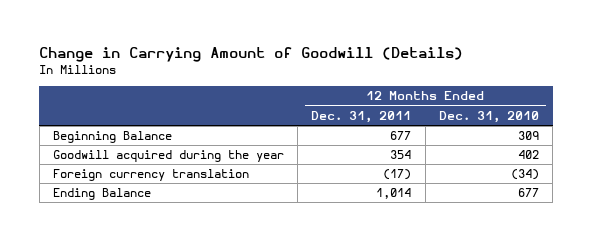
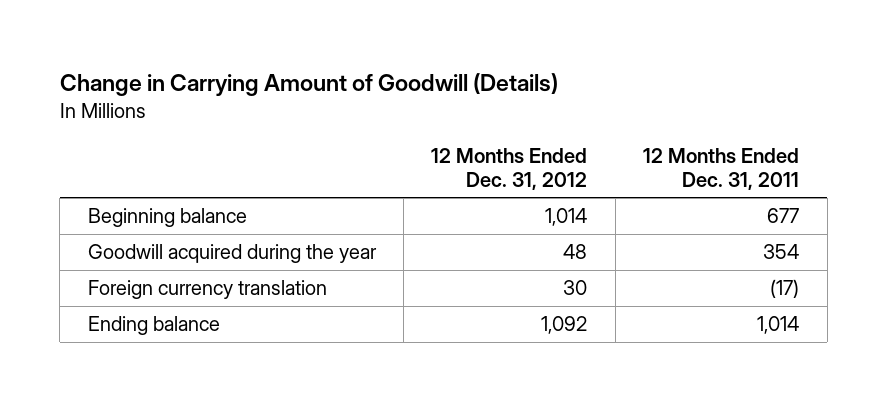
[438,110,539,123] Dec. 31, 2010 -> none
none -> [431,147,588,190] 12 Months Ended Dec. 31, 2012
[53,131,173,144] Beginning Balance -> [87,208,247,228] Beginning balance
[53,188,152,201] Ending Balance -> [87,316,220,336] Ending balance

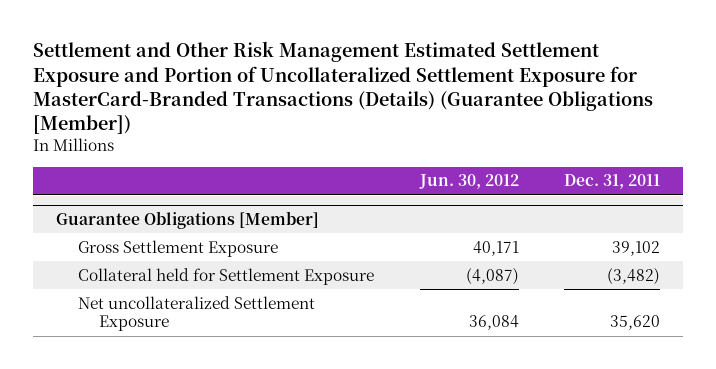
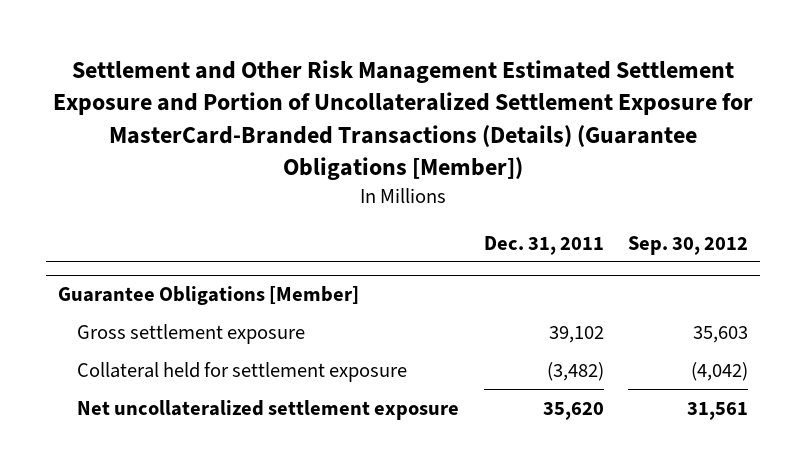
[418,174,519,190] Jun. 30, 2012 -> none
none -> [627,235,748,255] Sep. 30, 2012
[77,239,278,257] Gross Settlement Exposure -> [77,323,306,344] Gross settlement exposure
[77,267,374,285] Collateral held for Settlement Exposure -> [77,361,408,382] Collateral held for settlement exposure
[77,295,315,332] Net uncollateralized Settlement Exposure -> [77,399,460,420] Net uncollateralized settlement exposure

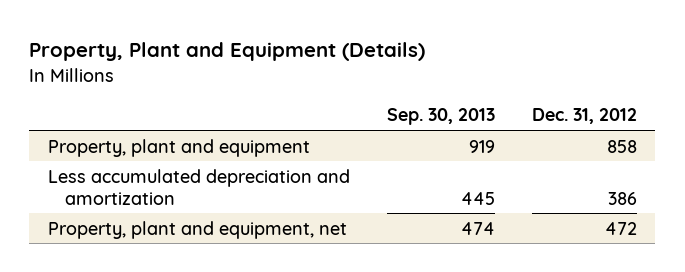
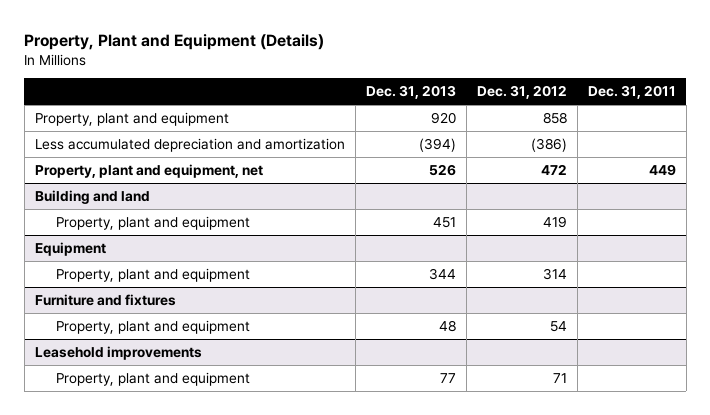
[386,108,495,126] Sep. 30, 2013 -> none
none -> [365,85,456,100] Dec. 31, 2013
none -> [587,85,676,100] Dec. 31, 2011
[607,191,637,205] 386 -> [530,137,567,152] (386)
none -> [34,189,150,204] Building and land
none -> [55,215,250,230] Property, plant and equipment
none -> [34,241,106,256] Equipment
none -> [55,267,250,282] Property, plant and equipment
none -> [34,293,176,306] Furniture and fixtures
none -> [55,319,250,334] Property, plant and equipment
none -> [34,345,202,360] Leasehold improvements
none -> [55,371,250,386] Property, plant and equipment

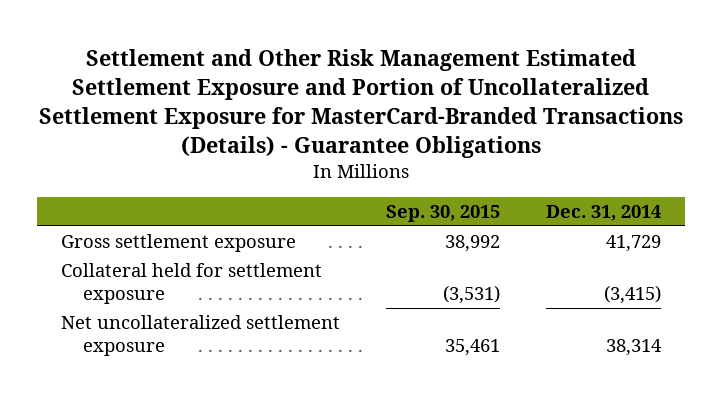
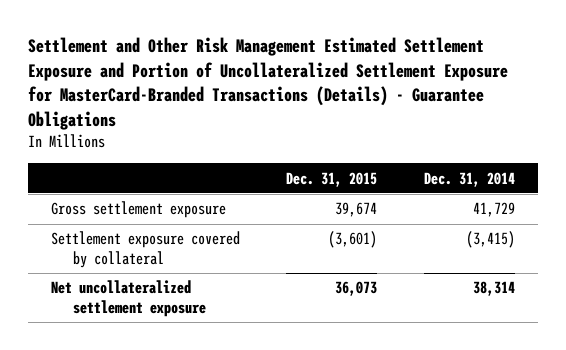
[386,205,501,223] Sep. 30, 2015 -> none
none -> [286,171,378,187] Dec. 31, 2015
[60,263,322,304] Collateral held for settlement exposure -> [50,231,240,268] Settlement exposure covered by collateral

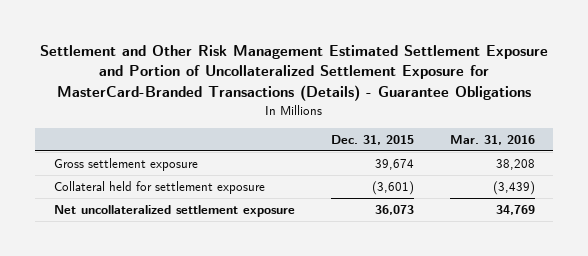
[423,171,515,187] Dec. 31, 2014 -> none
none -> [449,134,535,145] Mar. 31, 2016
[50,231,240,268] Settlement exposure covered by collateral -> [53,180,265,194] Collateral held for settlement exposure

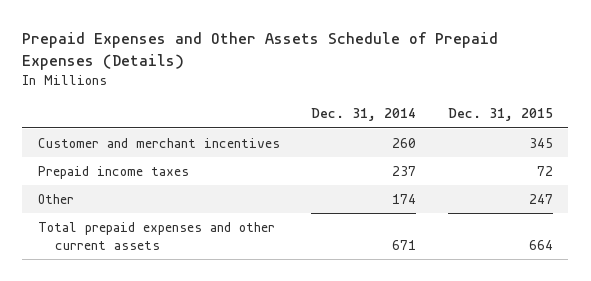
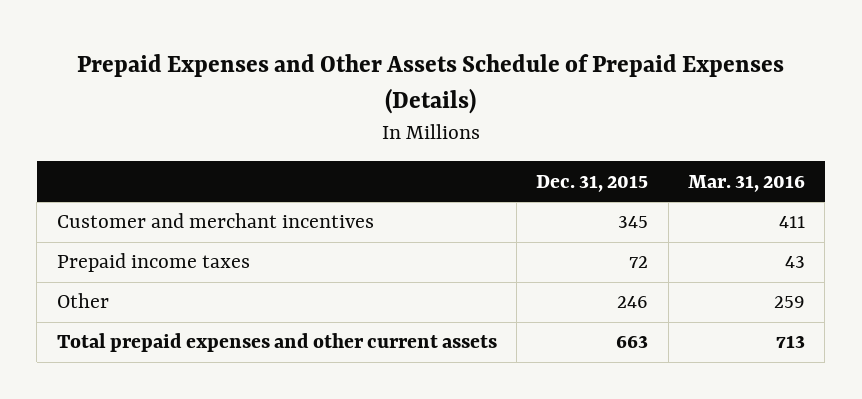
[311,108,417,122] Dec. 31, 2014 -> none
none -> [688,174,806,192] Mar. 31, 2016
[528,193,553,204] 247 -> [617,296,649,309] 246
[528,239,553,250] 664 -> [616,335,649,349] 663

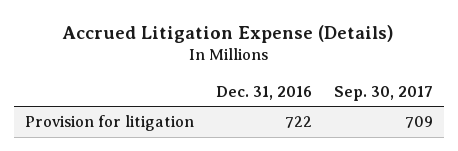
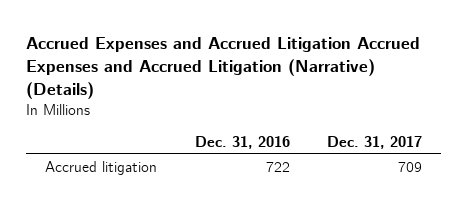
[61,24,394,43] Accrued Litigation Expense (Details) -> [26,37,421,99] Accrued Expenses and Accrued Litigation Accrued Expenses and Accrued Litigation (Narrative) (Details)
[334,85,434,101] Sep. 30, 2017 -> none
none -> [327,135,423,149] Dec. 31, 2017
[24,115,194,132] Provision for litigation -> [45,161,158,176] Accrued litigation

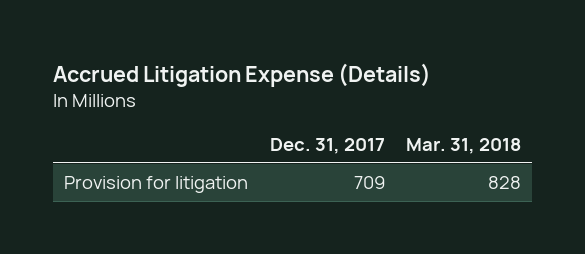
[26,37,421,99] Accrued Expenses and Accrued Litigation Accrued Expenses and Accrued Litigation (Narrative) (Details) -> [53,63,432,88] Accrued Litigation Expense (Details)
[194,135,290,149] Dec. 31, 2016 -> none
none -> [406,137,522,154] Mar. 31, 2018
[45,161,158,176] Accrued litigation -> [63,176,248,194] Provision for litigation

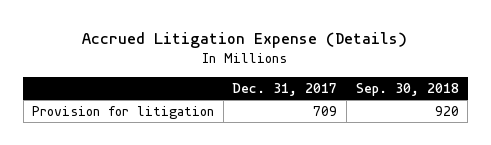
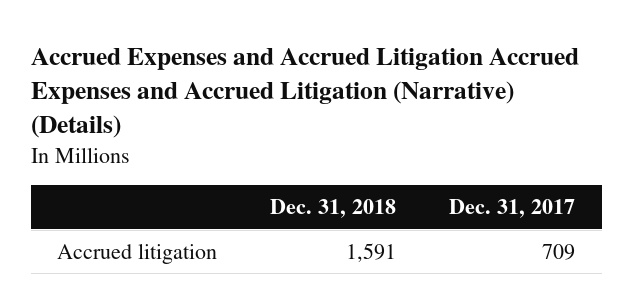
[82,32,408,49] Accrued Litigation Expense (Details) -> [31,48,580,139] Accrued Expenses and Accrued Litigation Accrued Expenses and Accrued Litigation (Narrative) (Details)
[355,82,459,96] Sep. 30, 2018 -> none
none -> [270,199,397,219] Dec. 31, 2018
[32,105,215,119] Provision for litigation -> [57,242,218,264] Accrued litigation

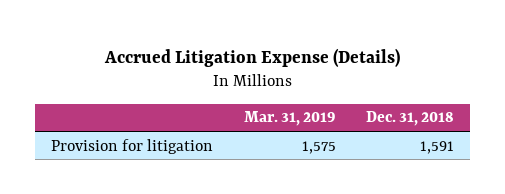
[31,48,580,139] Accrued Expenses and Accrued Litigation Accrued Expenses and Accrued Litigation (Narrative) (Details) -> [103,47,400,67] Accrued Litigation Expense (Details)
[449,199,576,219] Dec. 31, 2017 -> none
none -> [243,111,336,127] Mar. 31, 2019
[57,242,218,264] Accrued litigation -> [50,138,213,154] Provision for litigation

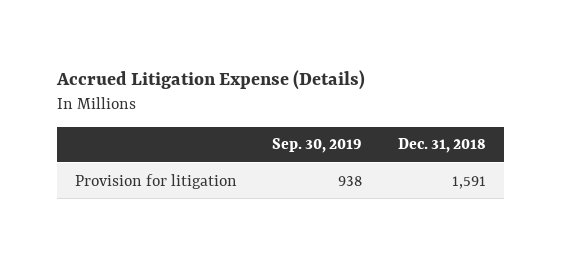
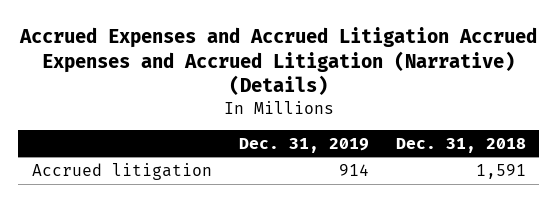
[55,69,365,90] Accrued Litigation Expense (Details) -> [18,26,537,96] Accrued Expenses and Accrued Litigation Accrued Expenses and Accrued Litigation (Narrative) (Details)
[272,138,363,154] Sep. 30, 2019 -> none
none -> [238,137,369,153] Dec. 31, 2019
[74,173,237,189] Provision for litigation -> [31,162,212,180] Accrued litigation

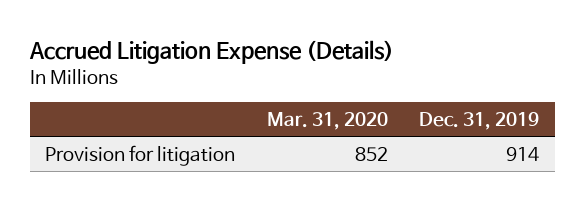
[18,26,537,96] Accrued Expenses and Accrued Litigation Accrued Expenses and Accrued Litigation (Narrative) (Details) -> [28,40,394,65] Accrued Litigation Expense (Details)
[395,137,526,153] Dec. 31, 2018 -> none
none -> [266,111,388,130] Mar. 31, 2020
[31,162,212,180] Accrued litigation -> [45,144,236,166] Provision for litigation

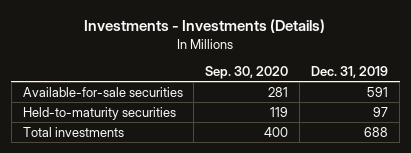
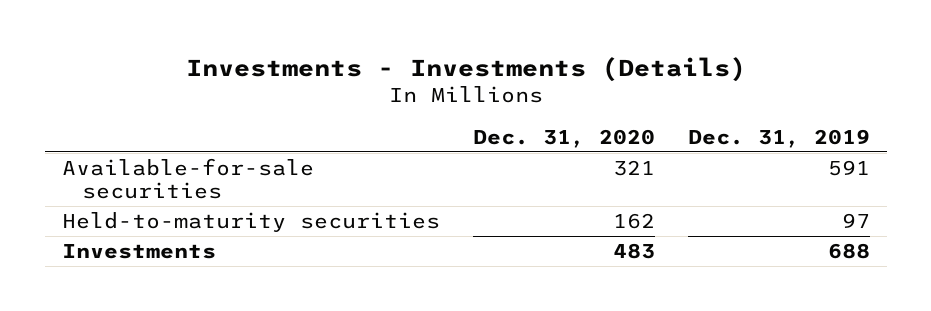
[205,66,289,80] Sep. 30, 2020 -> none
none -> [472,128,655,148] Dec. 31, 2020
[22,126,124,137] Total investments -> [61,243,216,259] Investments

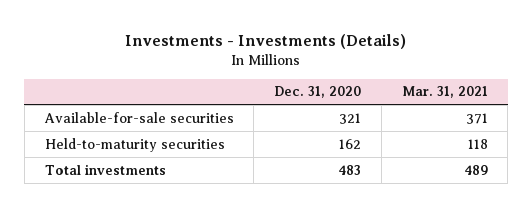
[687,128,870,148] Dec. 31, 2019 -> none
none -> [401,86,488,99] Mar. 31, 2021
[61,243,216,259] Investments -> [44,163,166,175] Total investments

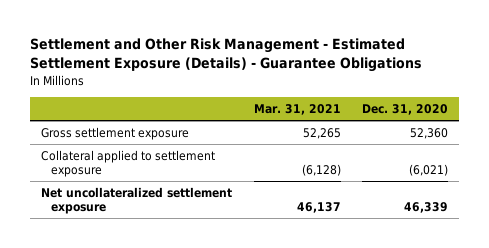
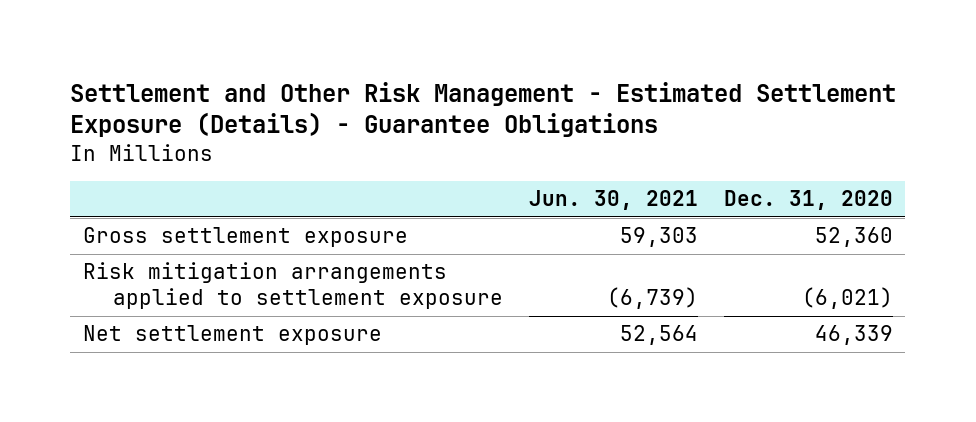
[253,104,341,116] Mar. 31, 2021 -> none
none -> [529,190,699,211] Jun. 30, 2021
[41,150,216,178] Collateral applied to settlement exposure -> [83,262,504,310] Risk mitigation arrangements applied to settlement exposure
[41,187,233,215] Net uncollateralized settlement exposure -> [83,325,383,346] Net settlement exposure

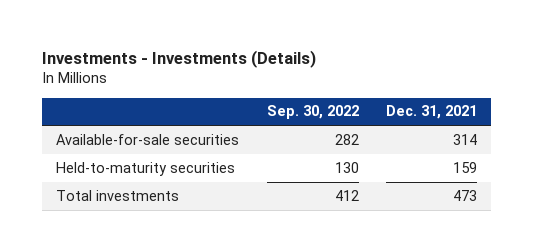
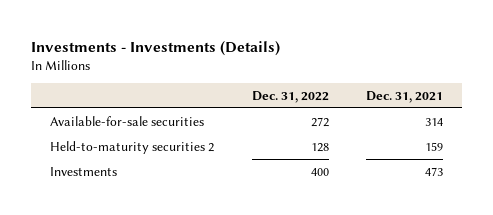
[266,105,359,120] Sep. 30, 2022 -> none
none -> [251,90,329,103] Dec. 31, 2022
[55,161,235,176] Held-to-maturity securities -> [50,140,215,154] Held-to-maturity securities 2
[55,189,179,201] Total investments -> [50,166,118,176] Investments

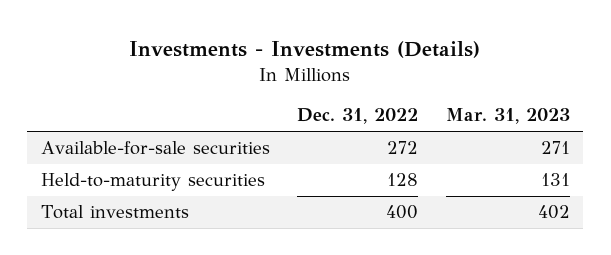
[365,90,443,103] Dec. 31, 2021 -> none
none -> [445,108,570,125] Mar. 31, 2023
[50,140,215,154] Held-to-maturity securities 2 -> [41,173,266,192] Held-to-maturity securities
[50,166,118,176] Investments -> [41,205,190,220] Total investments

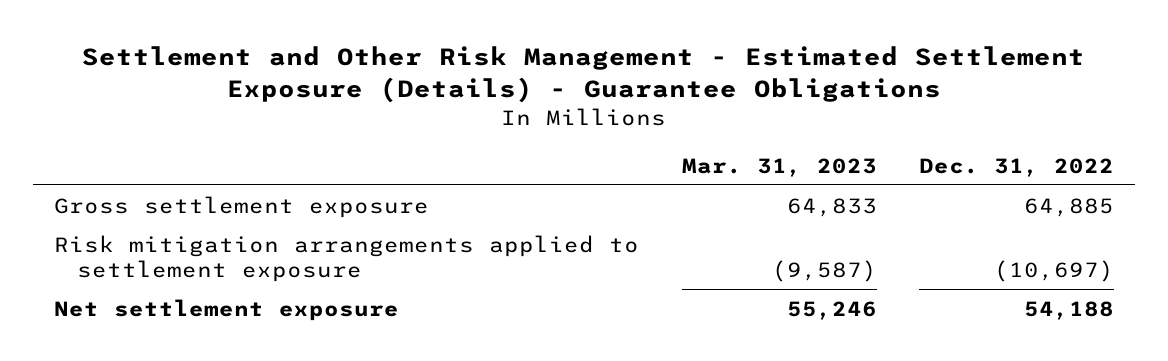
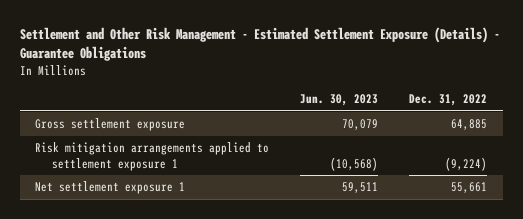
[681,157,877,177] Mar. 31, 2023 -> none
none -> [300,94,379,107] Jun. 30, 2023
[54,234,640,283] Risk mitigation arrangements applied to settlement exposure -> [35,142,270,171] Risk mitigation arrangements applied to settlement exposure 1
[993,260,1114,283] (10,697) -> [445,156,488,171] (9,224)
[54,298,400,321] Net settlement exposure -> [35,181,186,195] Net settlement exposure 1
[1023,300,1114,320] 54,188 -> [451,182,488,194] 55,661

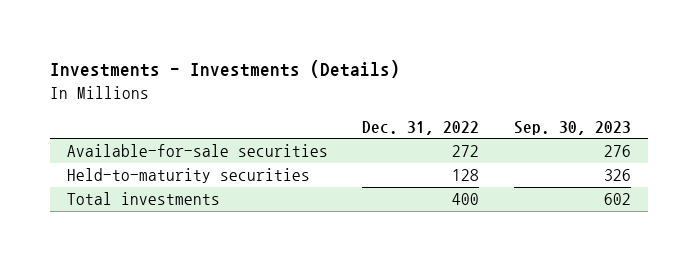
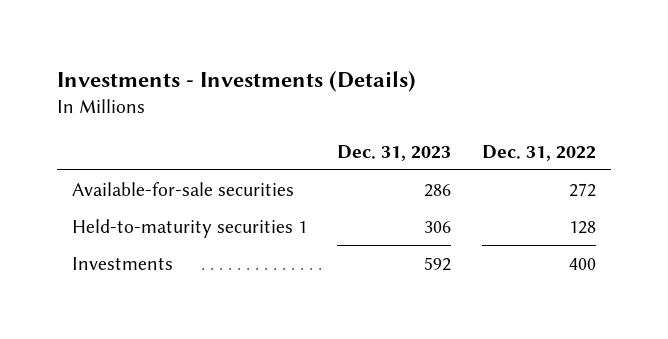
[513,120,631,135] Sep. 30, 2023 -> none
none -> [337,144,452,161] Dec. 31, 2023
[66,168,310,184] Held-to-maturity securities -> [71,218,307,238] Held-to-maturity securities 1
[66,192,220,206] Total investments -> [71,256,173,270] Investments

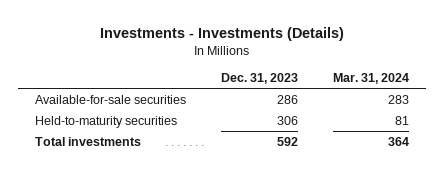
[481,144,596,161] Dec. 31, 2022 -> none
none -> [333,73,410,85] Mar. 31, 2024
[71,218,307,238] Held-to-maturity securities 1 -> [35,115,178,128] Held-to-maturity securities
[71,256,173,270] Investments -> [35,136,142,146] Total investments

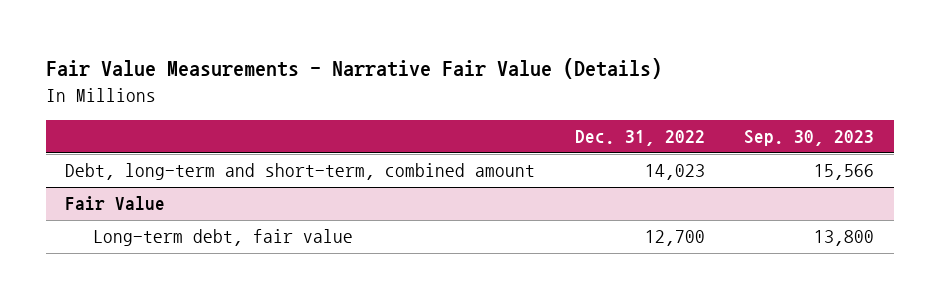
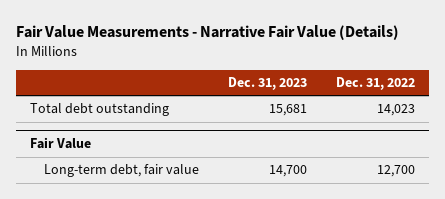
[744,130,875,147] Sep. 30, 2023 -> none
none -> [227,77,307,91] Dec. 31, 2023
[65,163,536,181] Debt, long-term and short-term, combined amount -> [30,103,170,117] Total debt outstanding

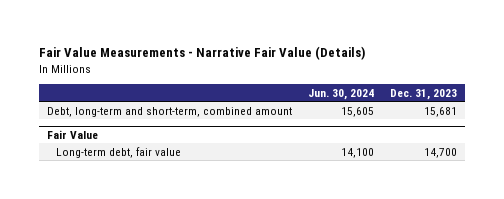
[335,77,415,91] Dec. 31, 2022 -> none
none -> [308,88,375,100] Jun. 30, 2024
[30,103,170,117] Total debt outstanding -> [47,106,293,117] Debt, long-term and short-term, combined amount

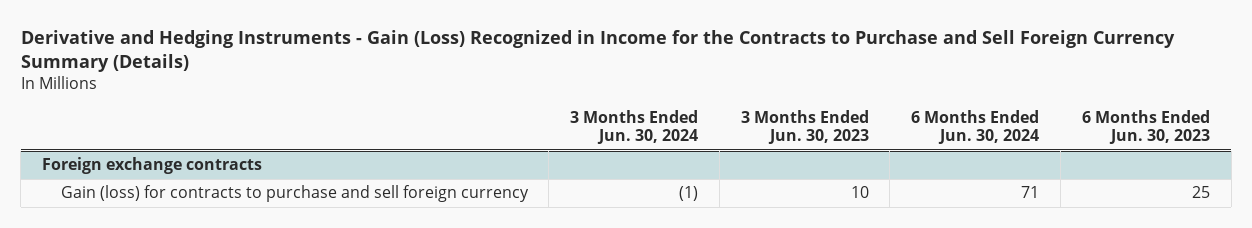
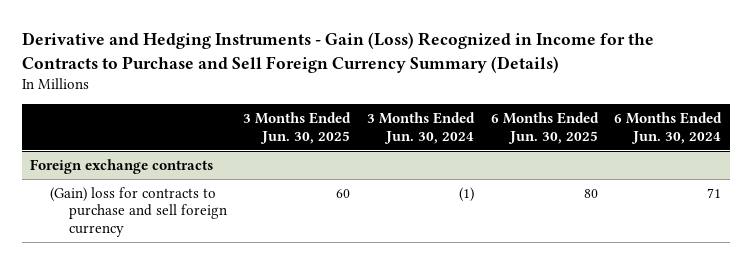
[740,110,869,145] 3 Months Ended Jun. 30, 2023 -> none
[1081,110,1210,145] 6 Months Ended Jun. 30, 2023 -> none
none -> [243,112,352,144] 3 Months Ended Jun. 30, 2025
none -> [490,112,599,144] 6 Months Ended Jun. 30, 2025
[60,185,529,203] Gain (loss) for contracts to purchase and sell foreign currency -> [49,186,227,237] (Gain) loss for contracts to purchase and sell foreign currency

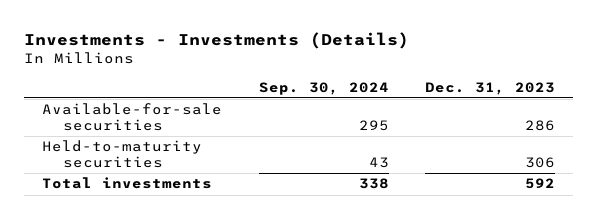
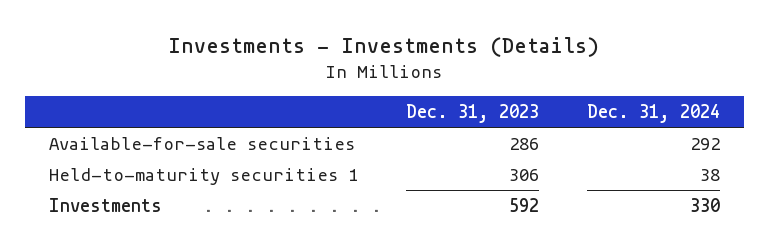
[258,81,389,95] Sep. 30, 2024 -> none
none -> [586,104,720,124] Dec. 31, 2024
[42,140,203,169] Held-to-maturity securities -> [48,167,358,185] Held-to-maturity securities 1
[42,177,213,190] Total investments -> [48,197,162,212] Investments

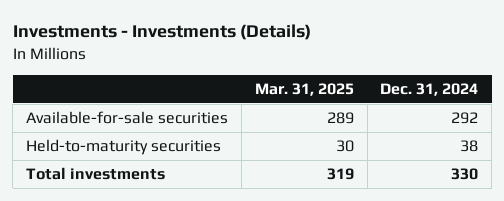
[405,104,539,124] Dec. 31, 2023 -> none
none -> [254,82,354,96] Mar. 31, 2025
[48,167,358,185] Held-to-maturity securities 1 -> [26,139,222,156] Held-to-maturity securities
[48,197,162,212] Investments -> [26,167,166,181] Total investments

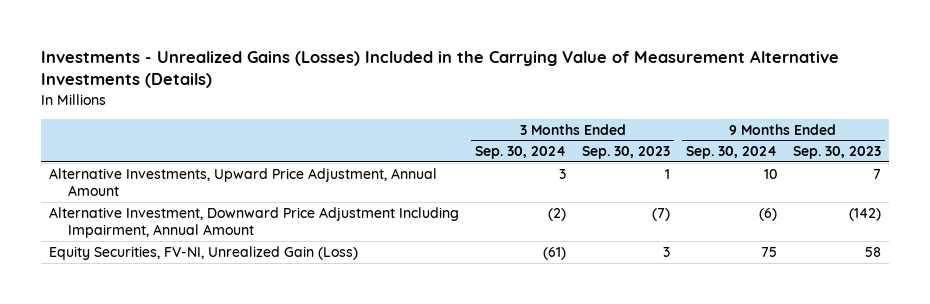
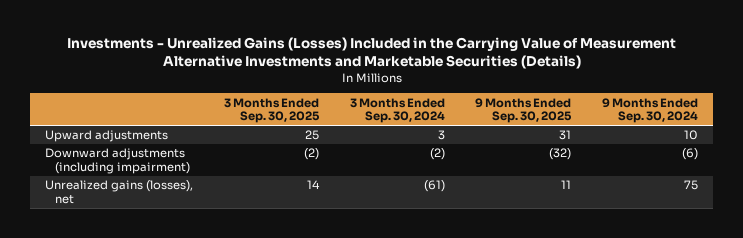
[41,50,840,89] Investments - Unrealized Gains (Losses) Included in the Carrying Value of Measurement Alternative Investments (Details) -> [66,37,676,70] Investments - Unrealized Gains (Losses) Included in the Carrying Value of Measurement Alternative Investments and Marketable Securities (Details)
[581,146,670,160] Sep. 30, 2023 -> none
[792,146,881,160] Sep. 30, 2023 -> none
none -> [224,97,321,124] 3 Months Ended Sep. 30, 2025
none -> [475,97,573,124] 9 Months Ended Sep. 30, 2025
[49,167,438,197] Alternative Investments, Upward Price Adjustment, Annual Amount -> [45,130,169,143] Upward adjustments
[49,206,460,239] Alternative Investment, Downward Price Adjustment Including Impairment, Annual Amount -> [45,148,190,175] Downward adjustments (including impairment)
[49,245,359,260] Equity Securities, FV-NI, Unrealized Gain (Loss) -> [45,180,194,205] Unrealized gains (losses), net

